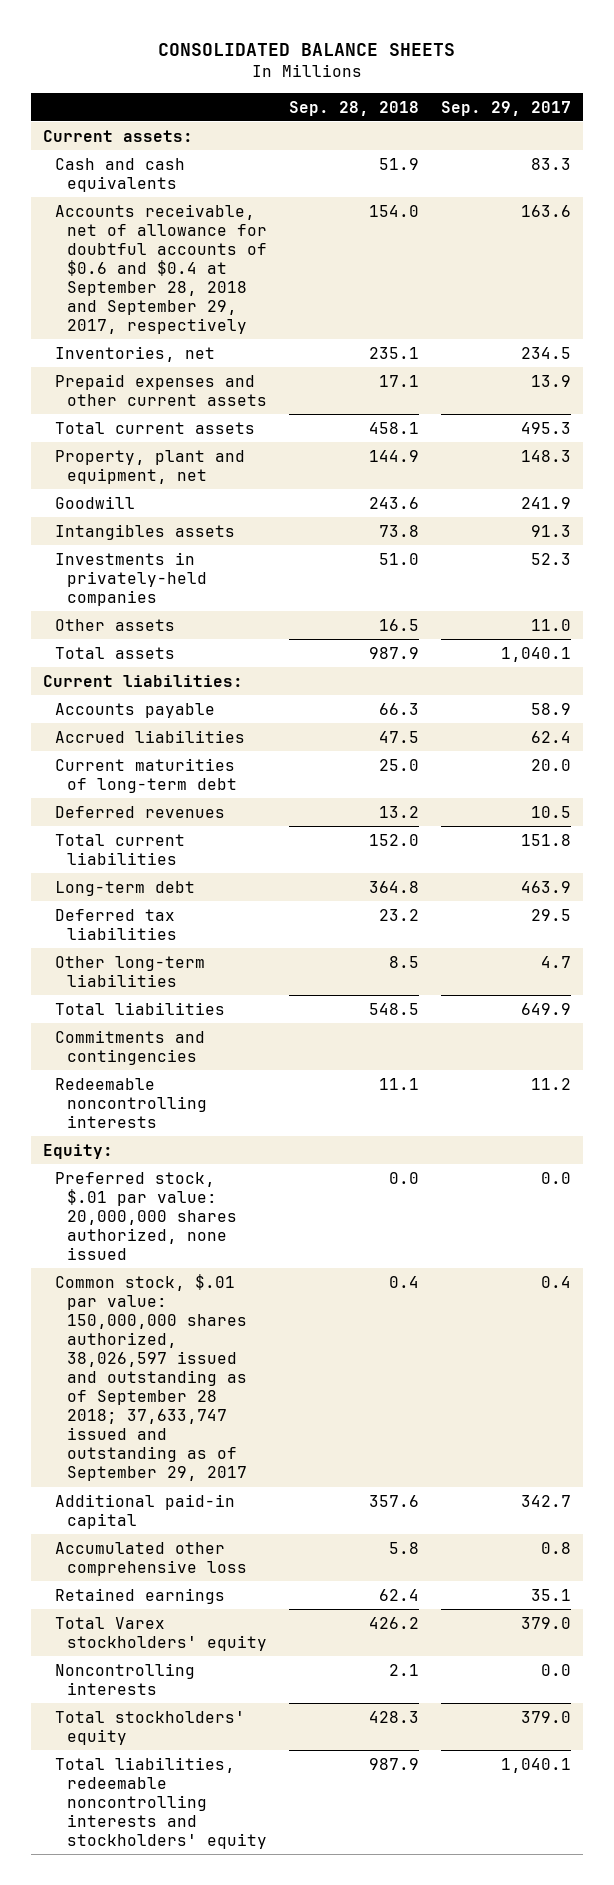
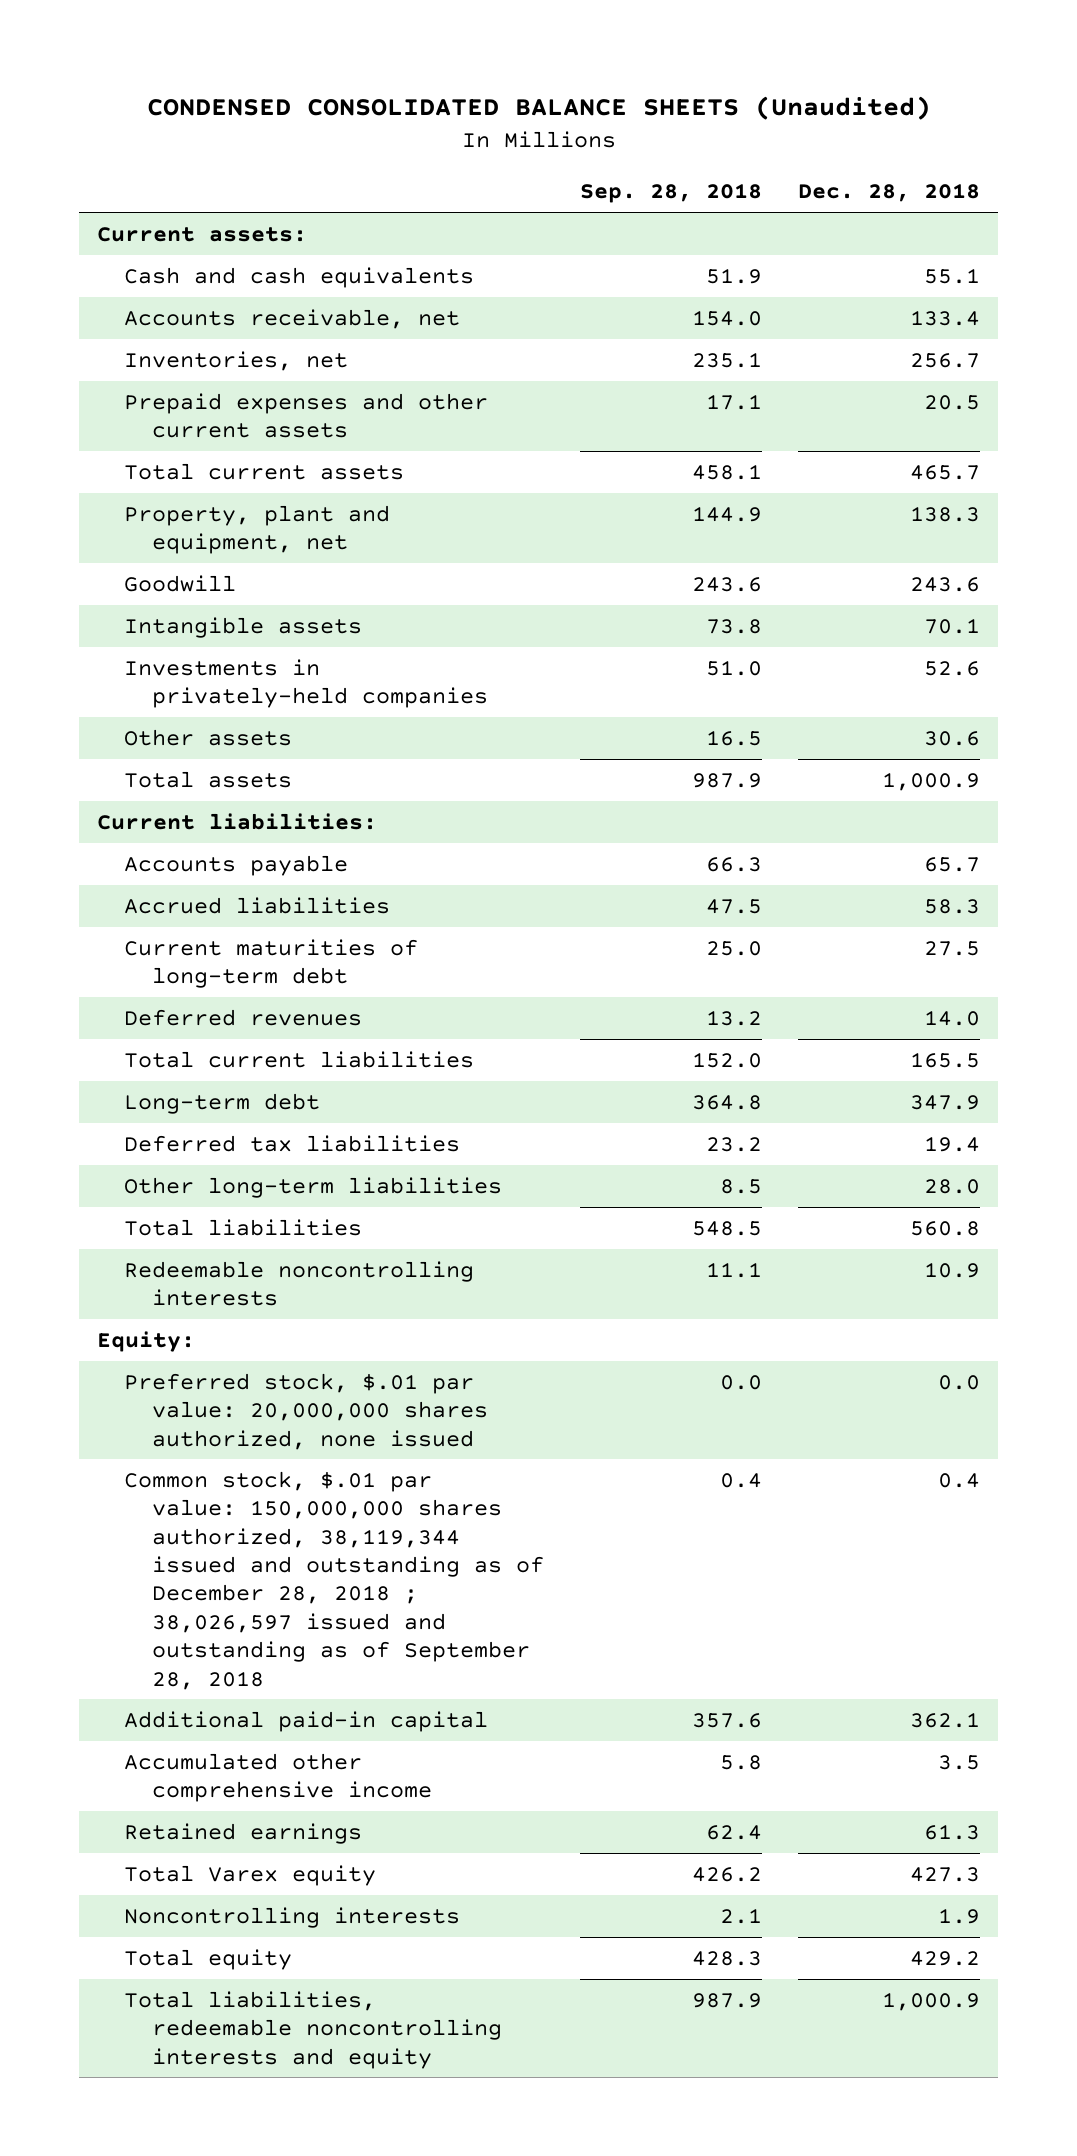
[158,42,456,56] CONSOLIDATED BALANCE SHEETS -> [146,96,931,121] CONDENSED CONSOLIDATED BALANCE SHEETS (Unaudited)
[441,100,572,116] Sep. 29, 2017 -> none
none -> [798,183,981,203] Dec. 28, 2018
[54,203,267,335] Accounts receivable, net of allowance for doubtful accounts of $0.6 and $0.4 at September 28, 2018 and September 29, 2017, respectively -> [124,308,461,329] Accounts receivable, net
[54,523,235,540] Intangibles assets -> [124,616,363,638] Intangible assets
[54,1029,205,1065] Commitments and contingencies -> none
[54,1273,247,1482] Common stock, $.01 par value: 150,000,000 shares authorized, 38,026,597 issued and outstanding as of September 28 2018; 37,633,747 issued and outstanding as of September 29, 2017 -> [124,1470,544,1690] Common stock, $.01 par value: 150,000,000 shares authorized, 38,119,344 issued and outstanding as of December 28, 2018 ; 38,026,597 issued and outstanding as of September 28, 2018
[54,1541,247,1576] Accumulated other comprehensive loss -> [124,1752,432,1803] Accumulated other comprehensive income
[54,1616,267,1651] Total Varex stockholders' equity -> [124,1864,377,1886] Total Varex equity
[54,1710,245,1745] Total stockholders' equity -> [124,1948,293,1970] Total equity
[54,1756,267,1849] Total liabilities, redeemable noncontrolling interests and stockholders' equity -> [124,1990,502,2069] Total liabilities, redeemable noncontrolling interests and equity

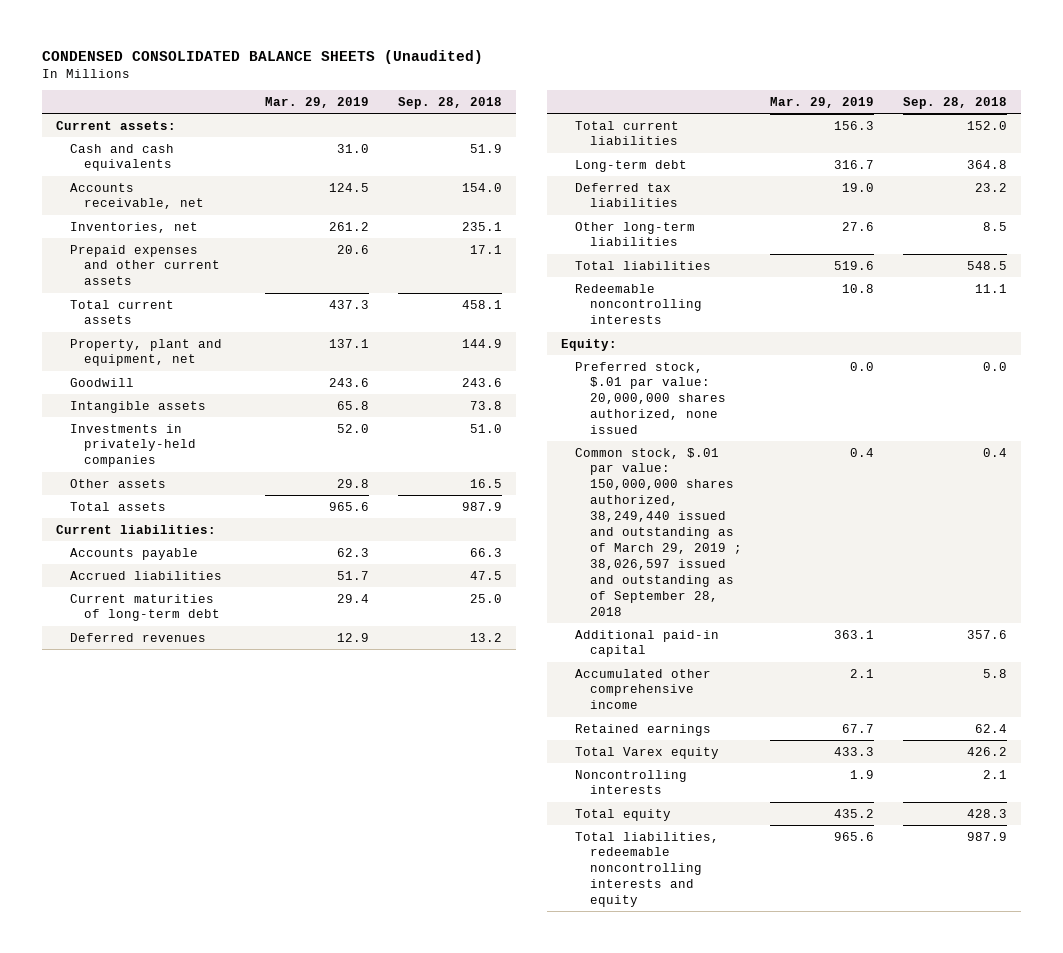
[798,183,981,203] Dec. 28, 2018 -> none
none -> [264,96,369,108] Mar. 29, 2019
[124,1470,544,1690] Common stock, $.01 par value: 150,000,000 shares authorized, 38,119,344 issued and outstanding as of December 28, 2018 ; 38,026,597 issued and outstanding as of September 28, 2018 -> [575,447,742,616] Common stock, $.01 par value: 150,000,000 shares authorized, 38,249,440 issued and outstanding as of March 29, 2019 ; 38,026,597 issued and outstanding as of September 28, 2018

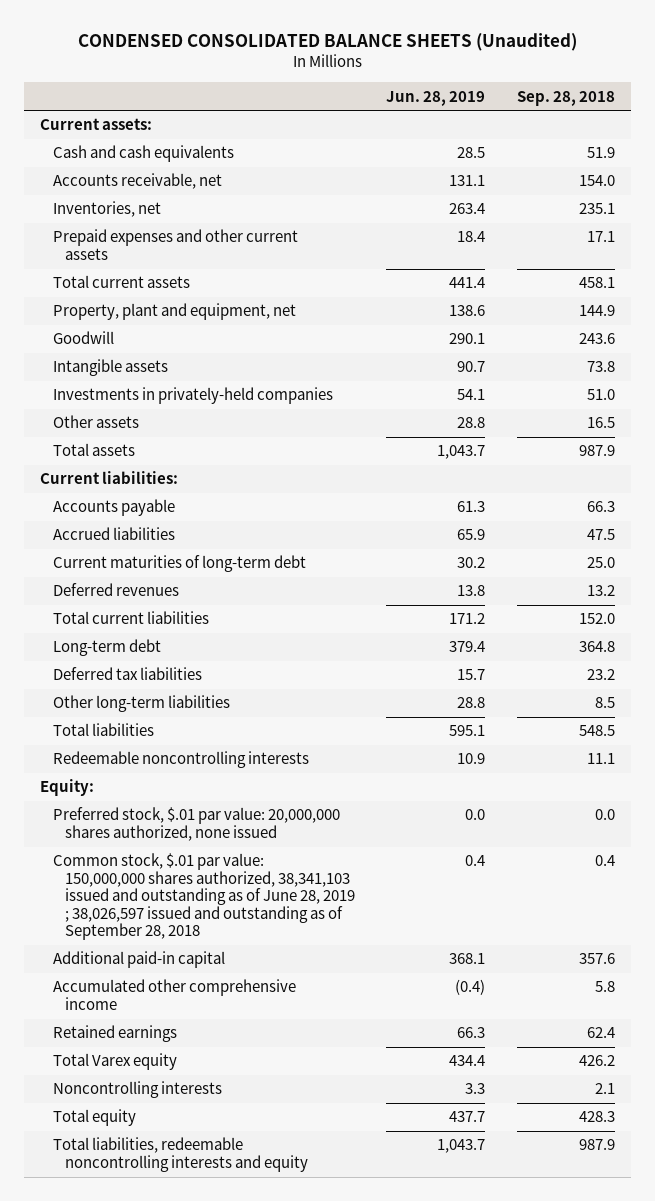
[264,96,369,108] Mar. 29, 2019 -> none
none -> [386,90,486,106] Jun. 28, 2019
[575,447,742,616] Common stock, $.01 par value: 150,000,000 shares authorized, 38,249,440 issued and outstanding as of March 29, 2019 ; 38,026,597 issued and outstanding as of September 28, 2018 -> [52,853,355,941] Common stock, $.01 par value: 150,000,000 shares authorized, 38,341,103 issued and outstanding as of June 28, 2019 ; 38,026,597 issued and outstanding as of September 28, 2018

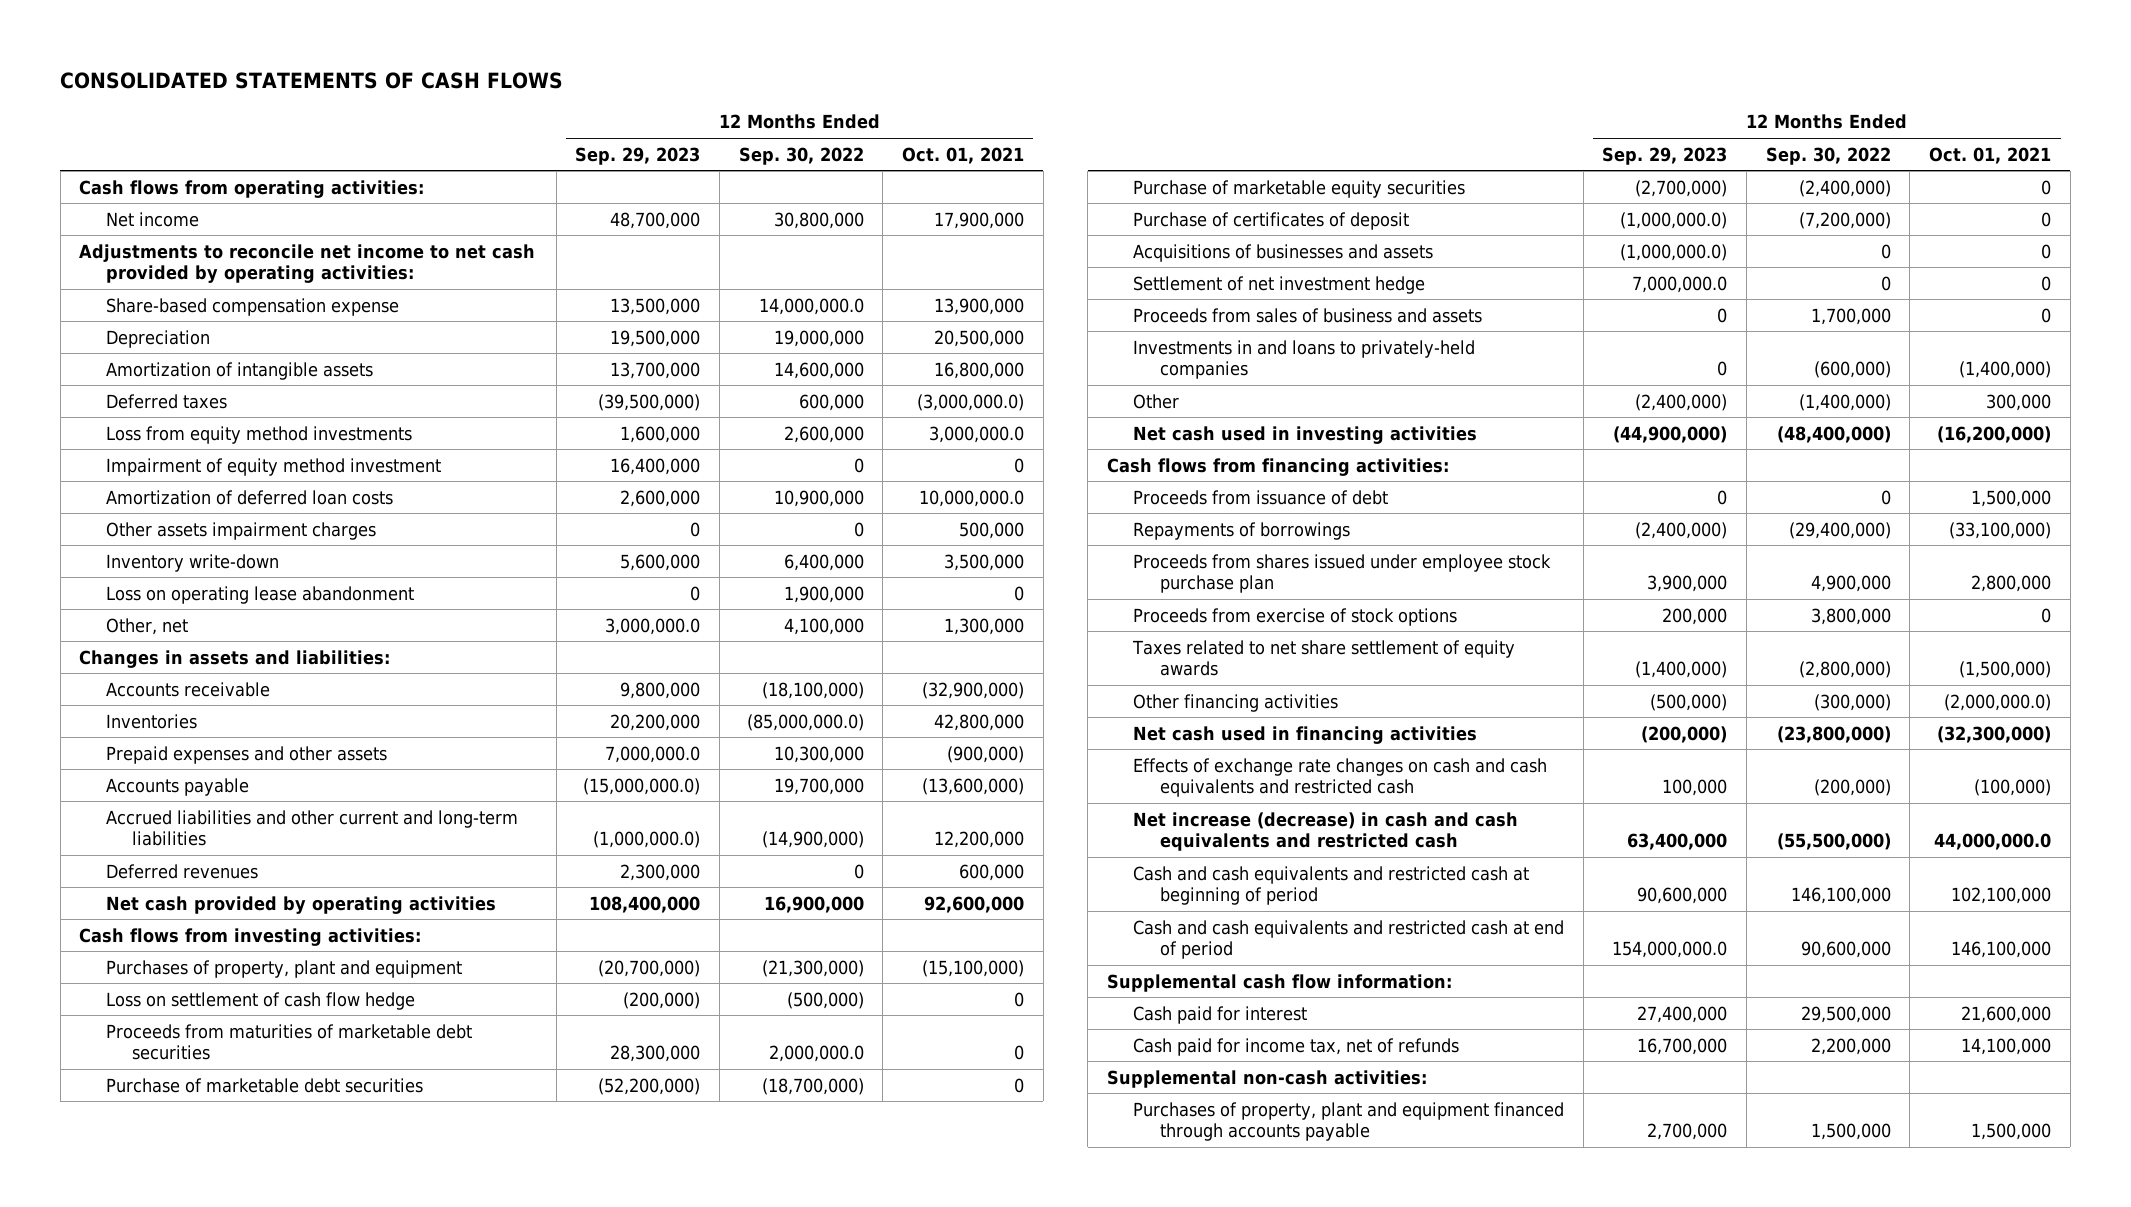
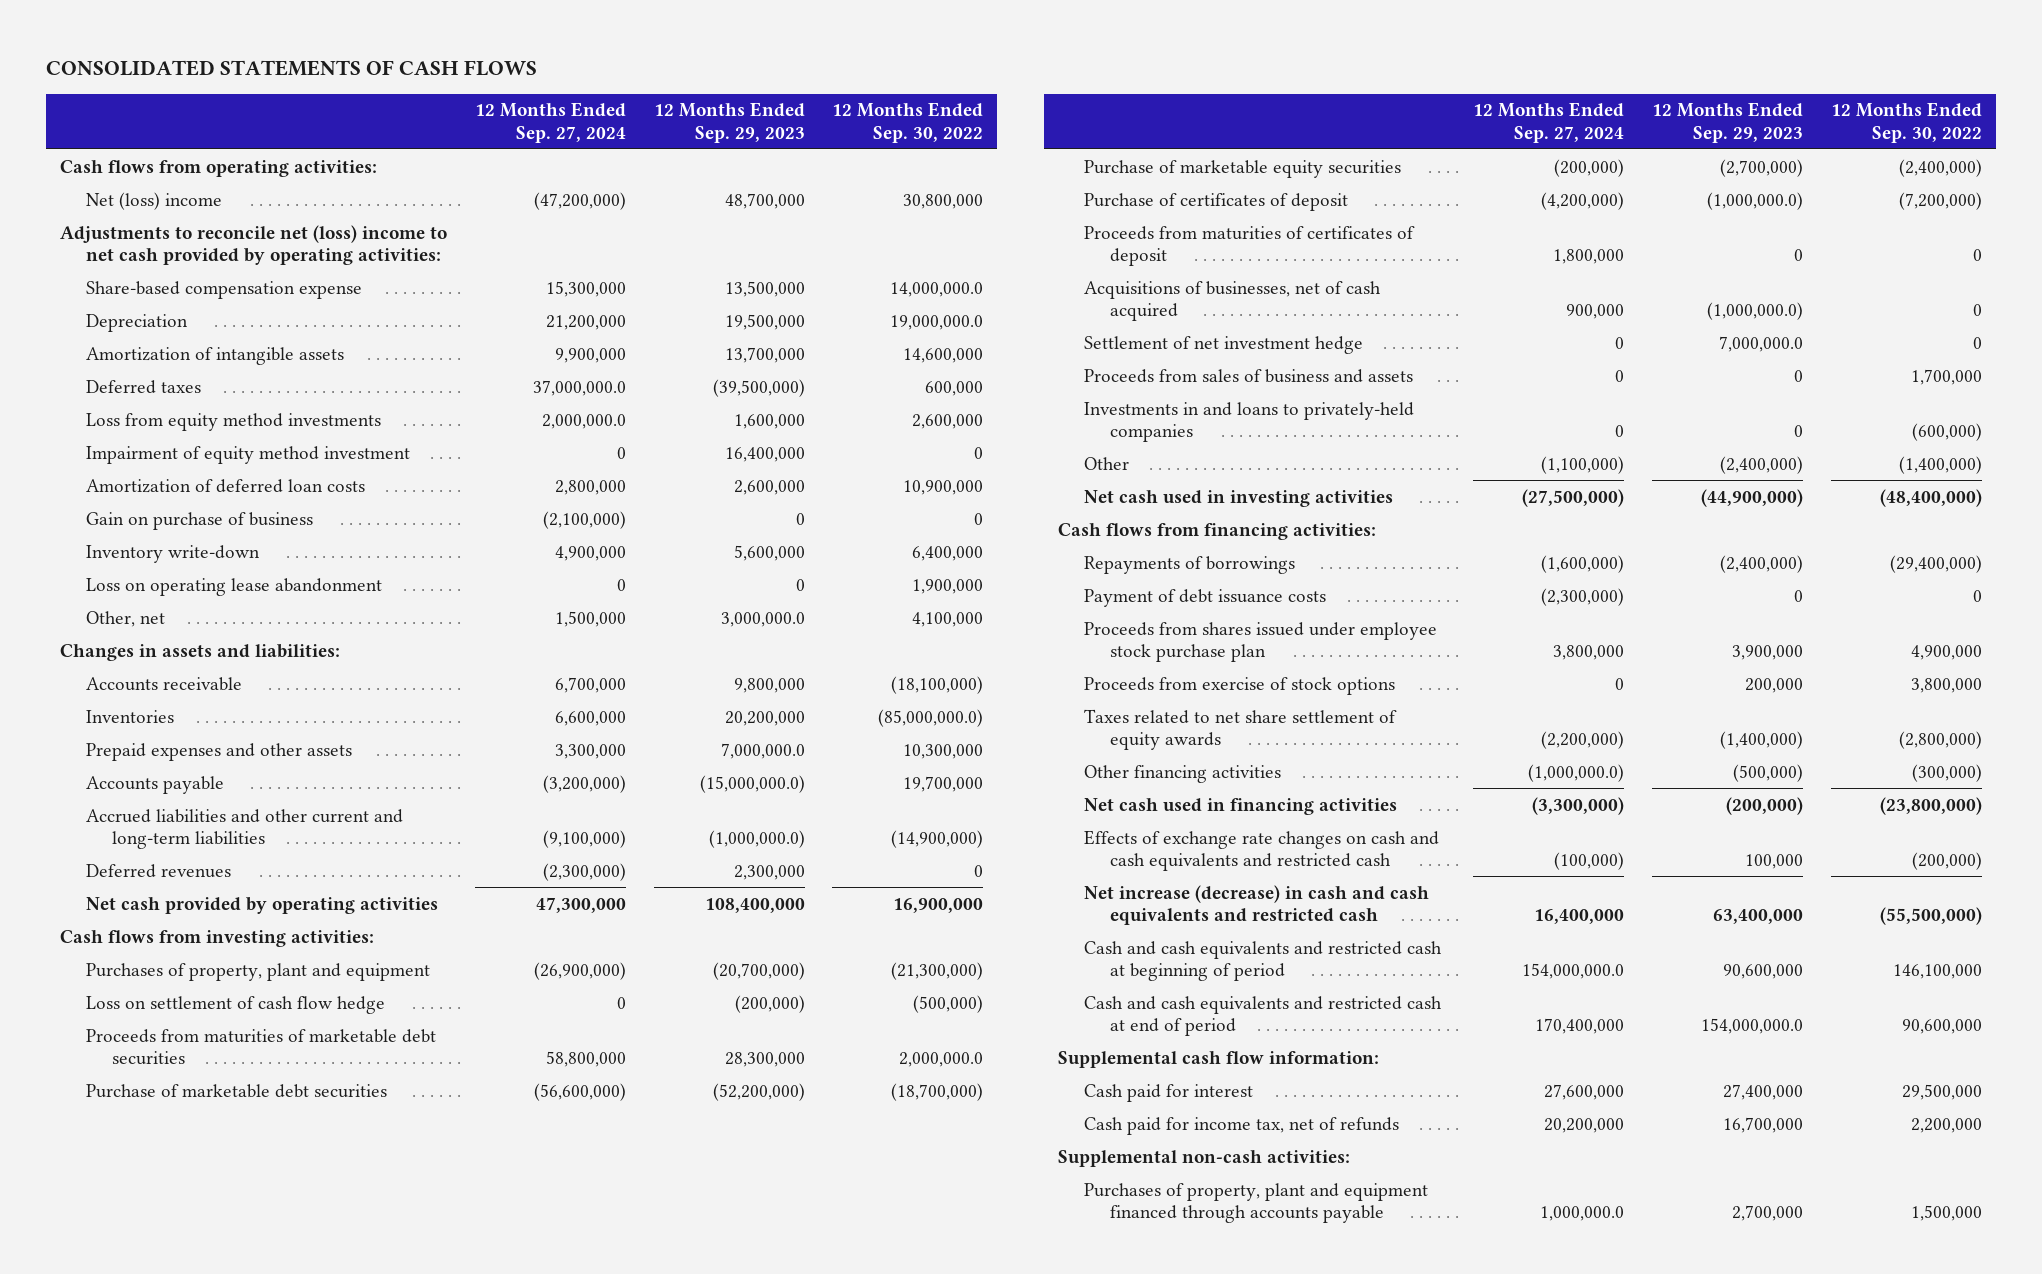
[901,146,1024,164] Oct. 01, 2021 -> none
none -> [474,102,626,143] 12 Months Ended Sep. 27, 2024
[105,211,199,227] Net income -> [85,191,222,210] Net (loss) income
[79,243,536,283] Adjustments to reconcile net income to net cash provided by operating activities: -> [59,224,447,265] Adjustments to reconcile net (loss) income to net cash provided by operating activities:
[773,329,864,347] 19,000,000 -> [890,314,984,330] 19,000,000.0
[105,521,376,540] Other assets impairment charges -> none
none -> [85,511,313,530] Gain on purchase of business
none -> [1084,225,1416,266] Proceeds from maturities of certificates of deposit
[1133,243,1434,262] Acquisitions of businesses and assets -> [1084,280,1382,321] Acquisitions of businesses, net of cash acquired
[1133,489,1389,505] Proceeds from issuance of debt -> none
none -> [1084,588,1327,607] Payment of debt issuance costs

